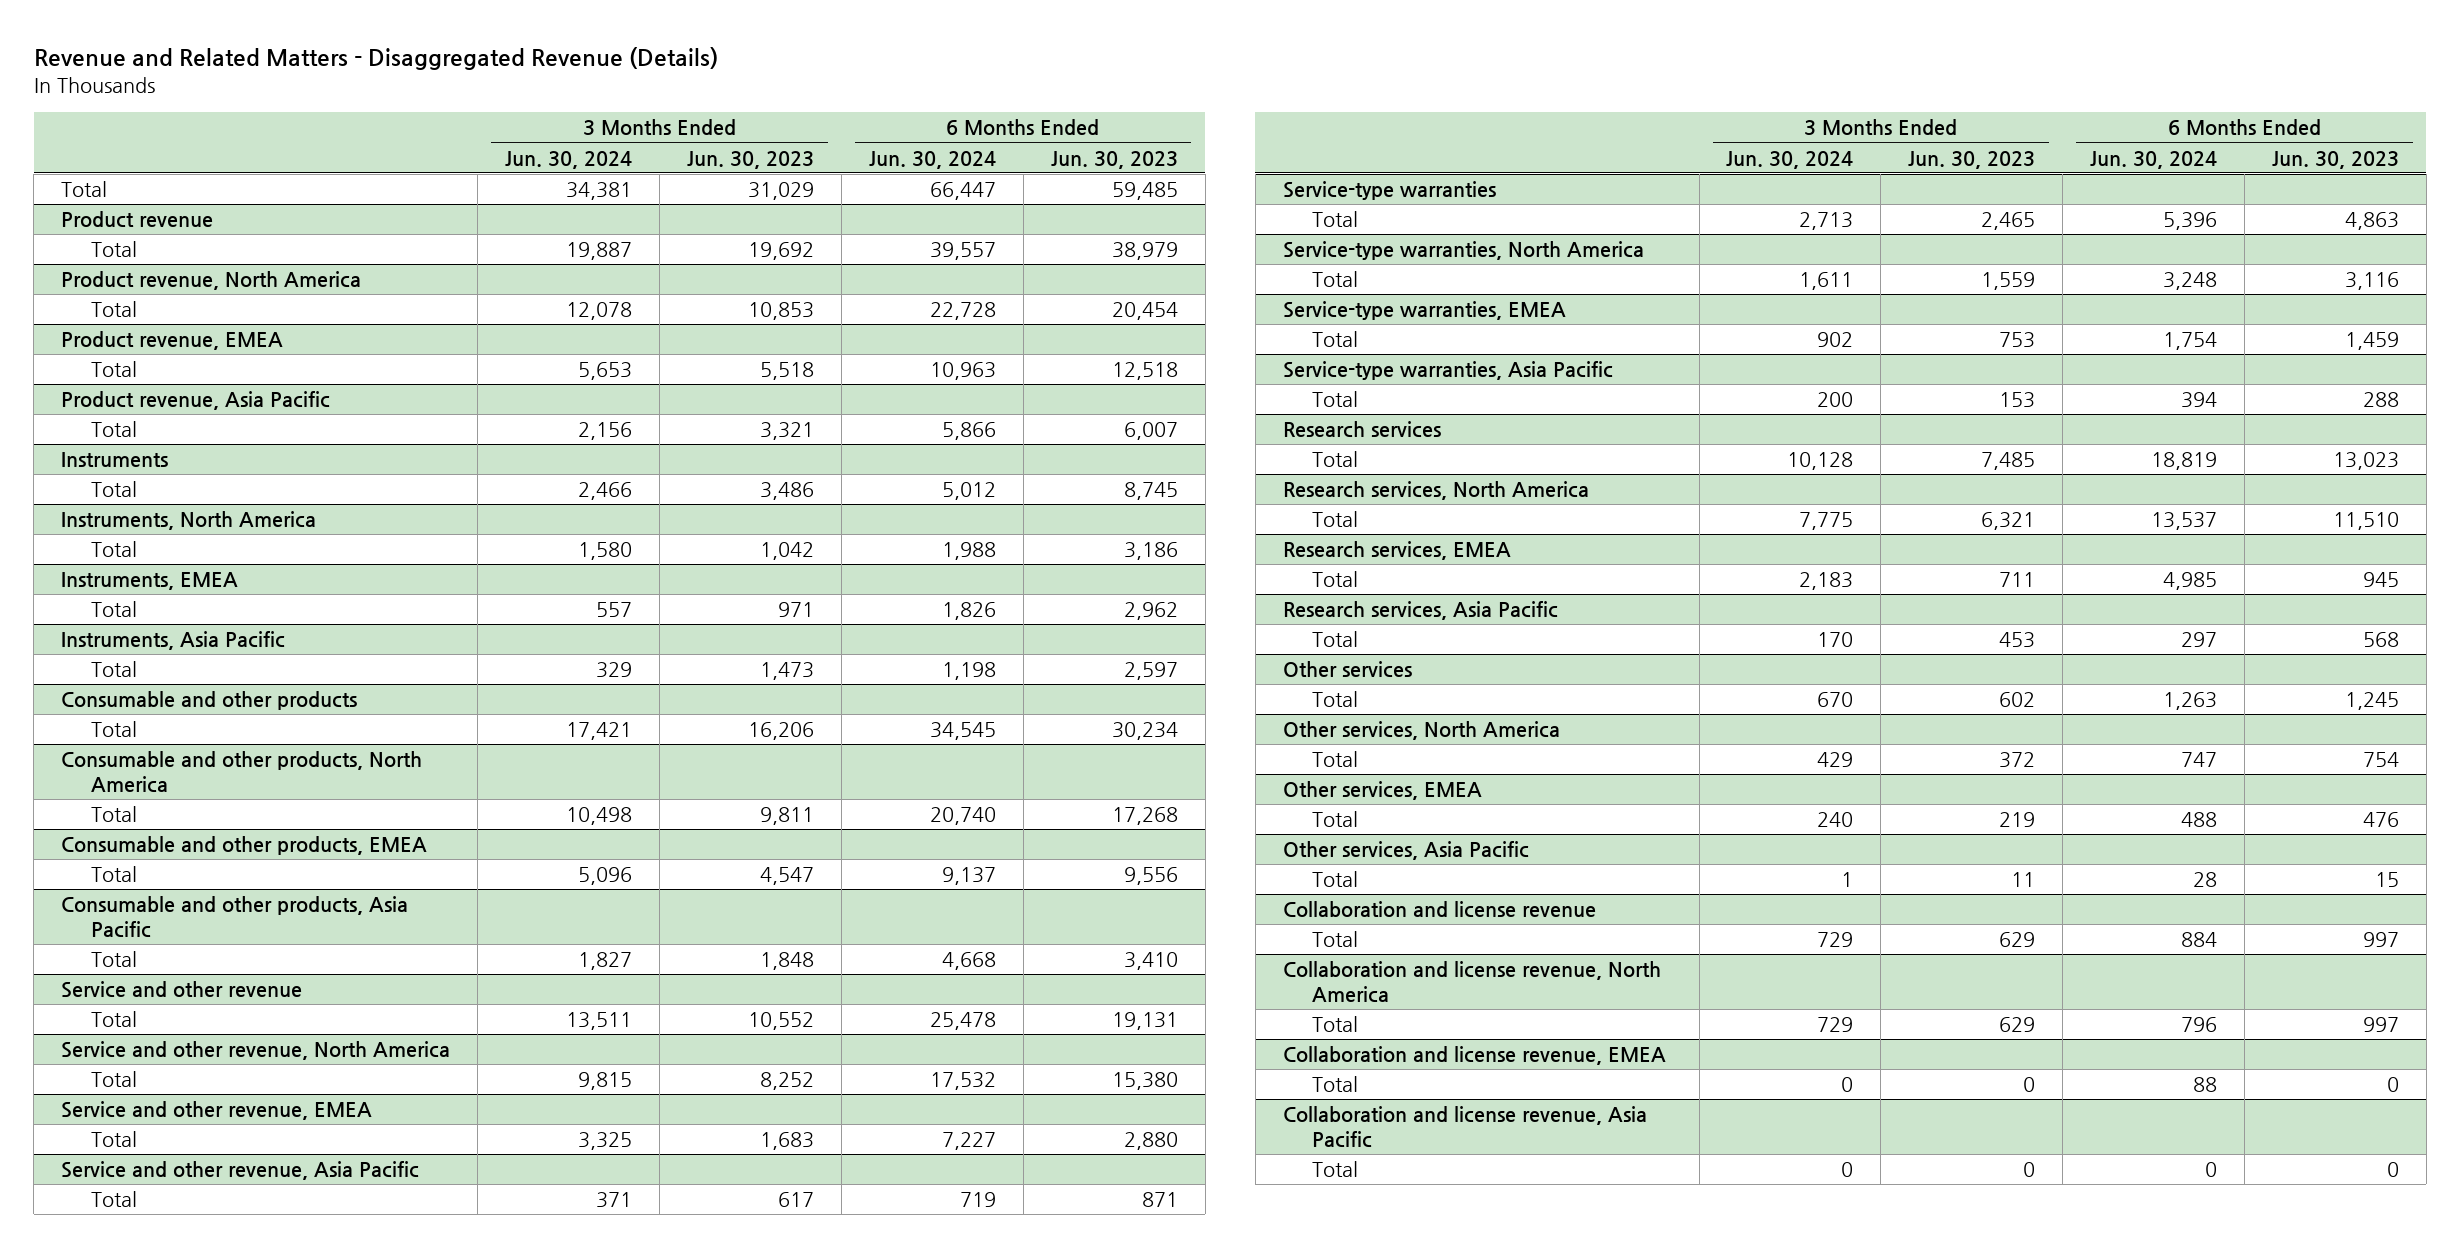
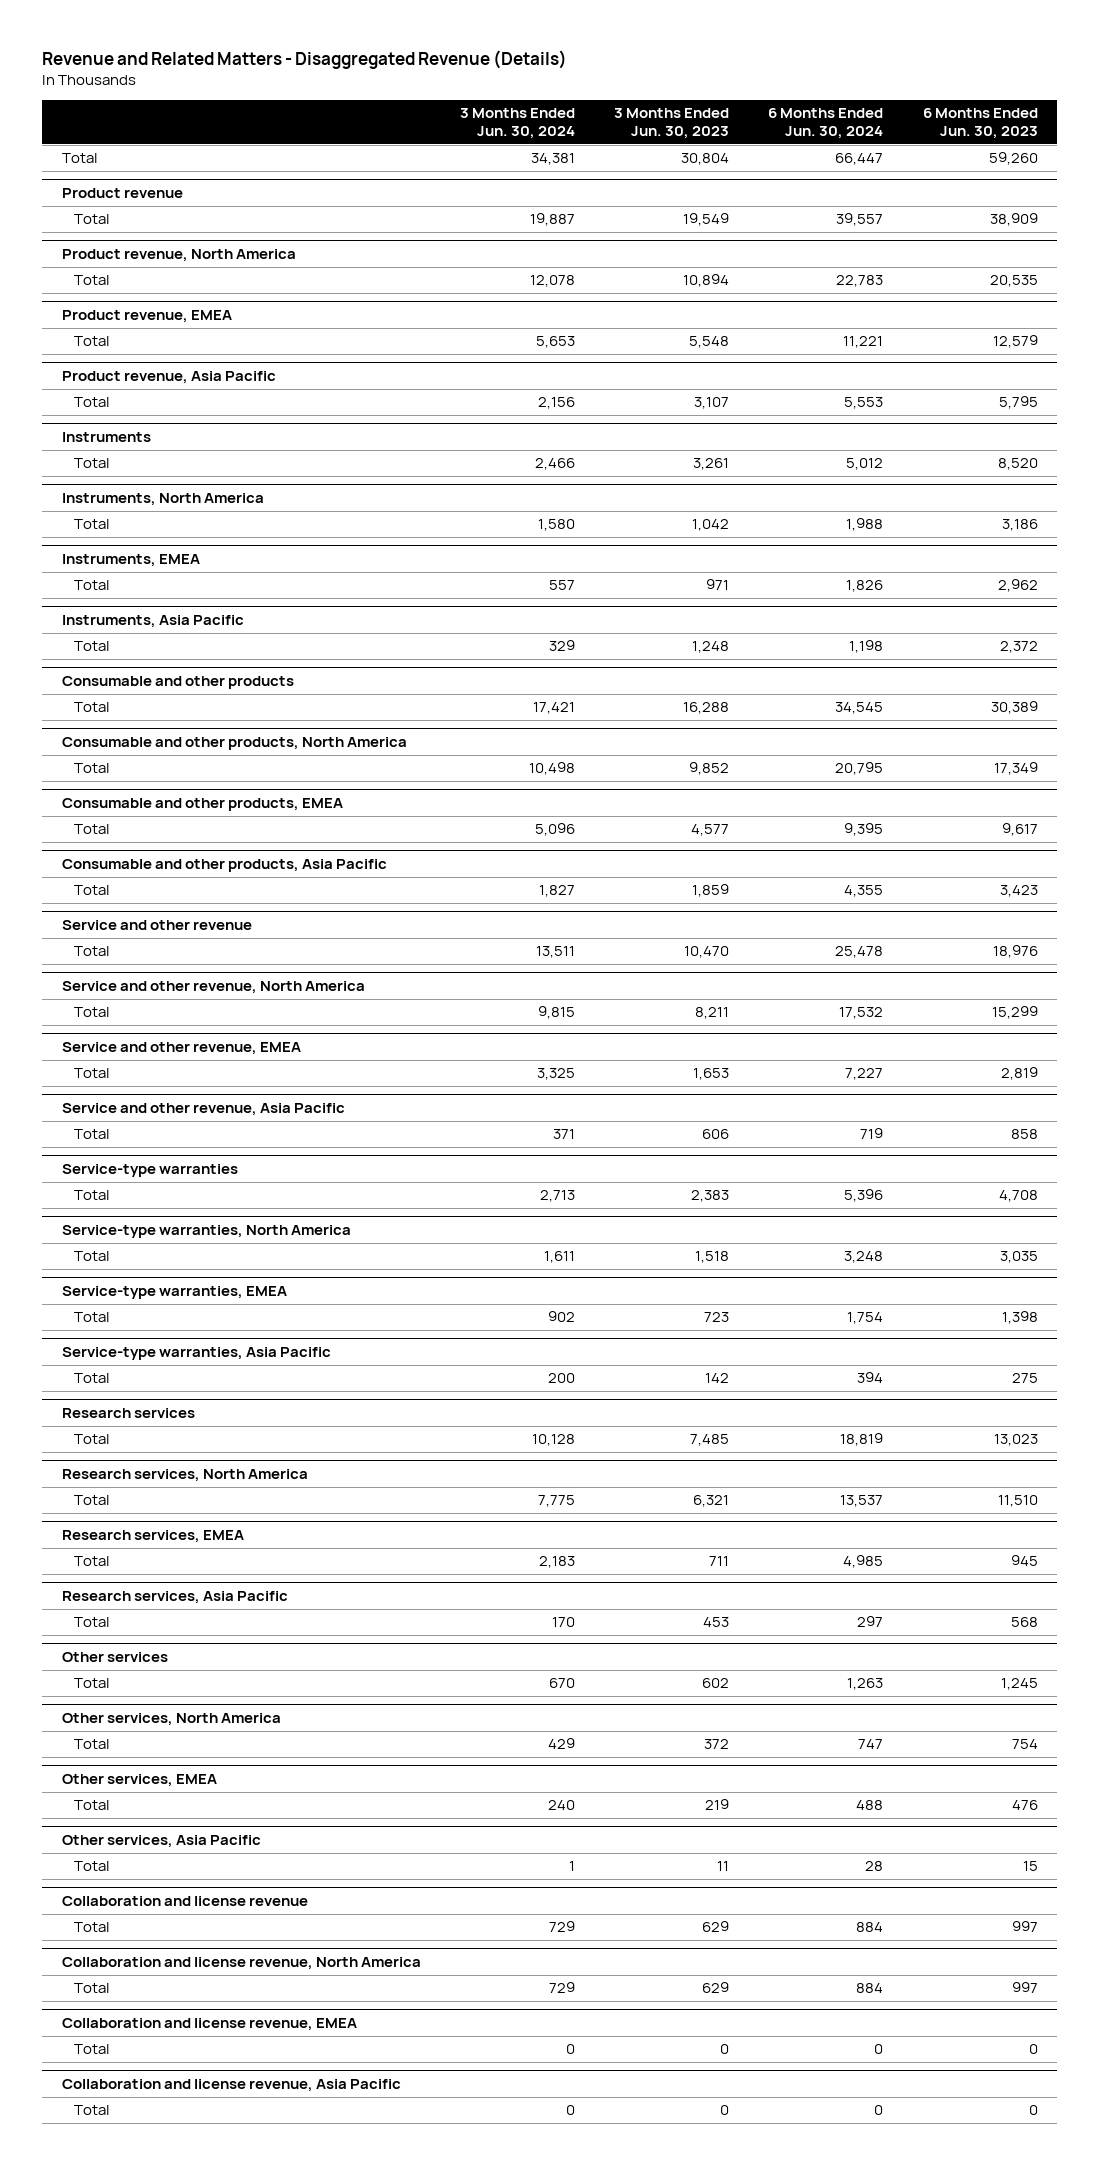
[747,182,814,201] 31,029 -> [681,153,730,166] 30,804
[1111,182,1178,201] 59,485 -> [988,152,1038,166] 59,260
[747,242,814,261] 19,692 -> [683,213,730,227] 19,549
[1111,242,1178,261] 38,979 -> [989,213,1038,227] 38,909
[747,302,814,321] 10,853 -> [683,274,730,288] 10,894
[929,302,996,321] 22,728 -> [836,275,884,288] 22,783
[1111,302,1178,321] 20,454 -> [989,275,1038,288] 20,535
[759,362,814,381] 5,518 -> [689,336,730,349] 5,548
[929,362,996,381] 10,963 -> [843,336,884,349] 11,221
[1111,362,1178,381] 12,518 -> [992,335,1038,349] 12,579
[759,422,814,441] 3,321 -> [694,397,730,410] 3,107
[941,422,996,441] 5,866 -> [844,397,884,410] 5,553
[1123,422,1178,441] 6,007 -> [998,396,1038,410] 5,795
[759,482,814,501] 3,486 -> [693,458,730,471] 3,261
[1123,482,1178,501] 8,745 -> [997,458,1038,471] 8,520
[759,662,814,681] 1,473 -> [692,641,730,654] 1,248
[1123,662,1178,681] 2,597 -> [999,641,1038,654] 2,372
[747,722,814,741] 16,206 -> [683,702,730,715] 16,288
[1111,722,1178,741] 30,234 -> [990,701,1038,715] 30,389
[759,807,814,826] 9,811 -> [689,762,730,776] 9,852
[929,807,996,826] 20,740 -> [835,762,884,776] 20,795
[1111,807,1178,826] 17,268 -> [993,762,1038,776] 17,349
[759,867,814,886] 4,547 -> [691,824,730,837] 4,577
[941,867,996,886] 9,137 -> [844,823,884,837] 9,395
[1123,867,1178,886] 9,556 -> [1001,823,1038,837] 9,617
[759,952,814,971] 1,848 -> [692,884,730,898] 1,859
[941,952,996,971] 4,668 -> [844,885,884,898] 4,355
[1123,952,1178,971] 3,410 -> [999,885,1038,898] 3,423
[747,1012,814,1031] 10,552 -> [684,946,730,959] 10,470
[1111,1012,1178,1031] 19,131 -> [992,945,1038,959] 18,976
[759,1072,814,1091] 8,252 -> [695,1007,730,1020] 8,211
[1111,1072,1178,1091] 15,380 -> [991,1006,1038,1020] 15,299
[759,1132,814,1151] 1,683 -> [693,1068,730,1081] 1,653
[1123,1132,1178,1151] 2,880 -> [1000,1067,1038,1081] 2,819
[777,1192,814,1208] 617 -> [702,1129,730,1140] 606
[1141,1192,1178,1208] 871 -> [1010,1129,1038,1140] 858
[1981,212,2036,231] 2,465 -> [691,1190,730,1203] 2,383
[2344,212,2399,231] 4,863 -> [998,1190,1038,1203] 4,708
[1981,272,2036,291] 1,559 -> [695,1251,730,1264] 1,518
[2344,272,2399,291] 3,116 -> [999,1251,1038,1264] 3,035
[1999,332,2036,349] 753 -> [704,1312,730,1323] 723
[2344,332,2399,351] 1,459 -> [1001,1311,1038,1325] 1,398
[1999,392,2036,409] 153 -> [705,1373,730,1384] 142
[2362,392,2399,408] 288 -> [1011,1373,1038,1384] 275
[2181,1017,2218,1033] 796 -> [856,1983,884,1994] 884
[2193,1077,2218,1093] 88 -> [874,2044,884,2055] 0

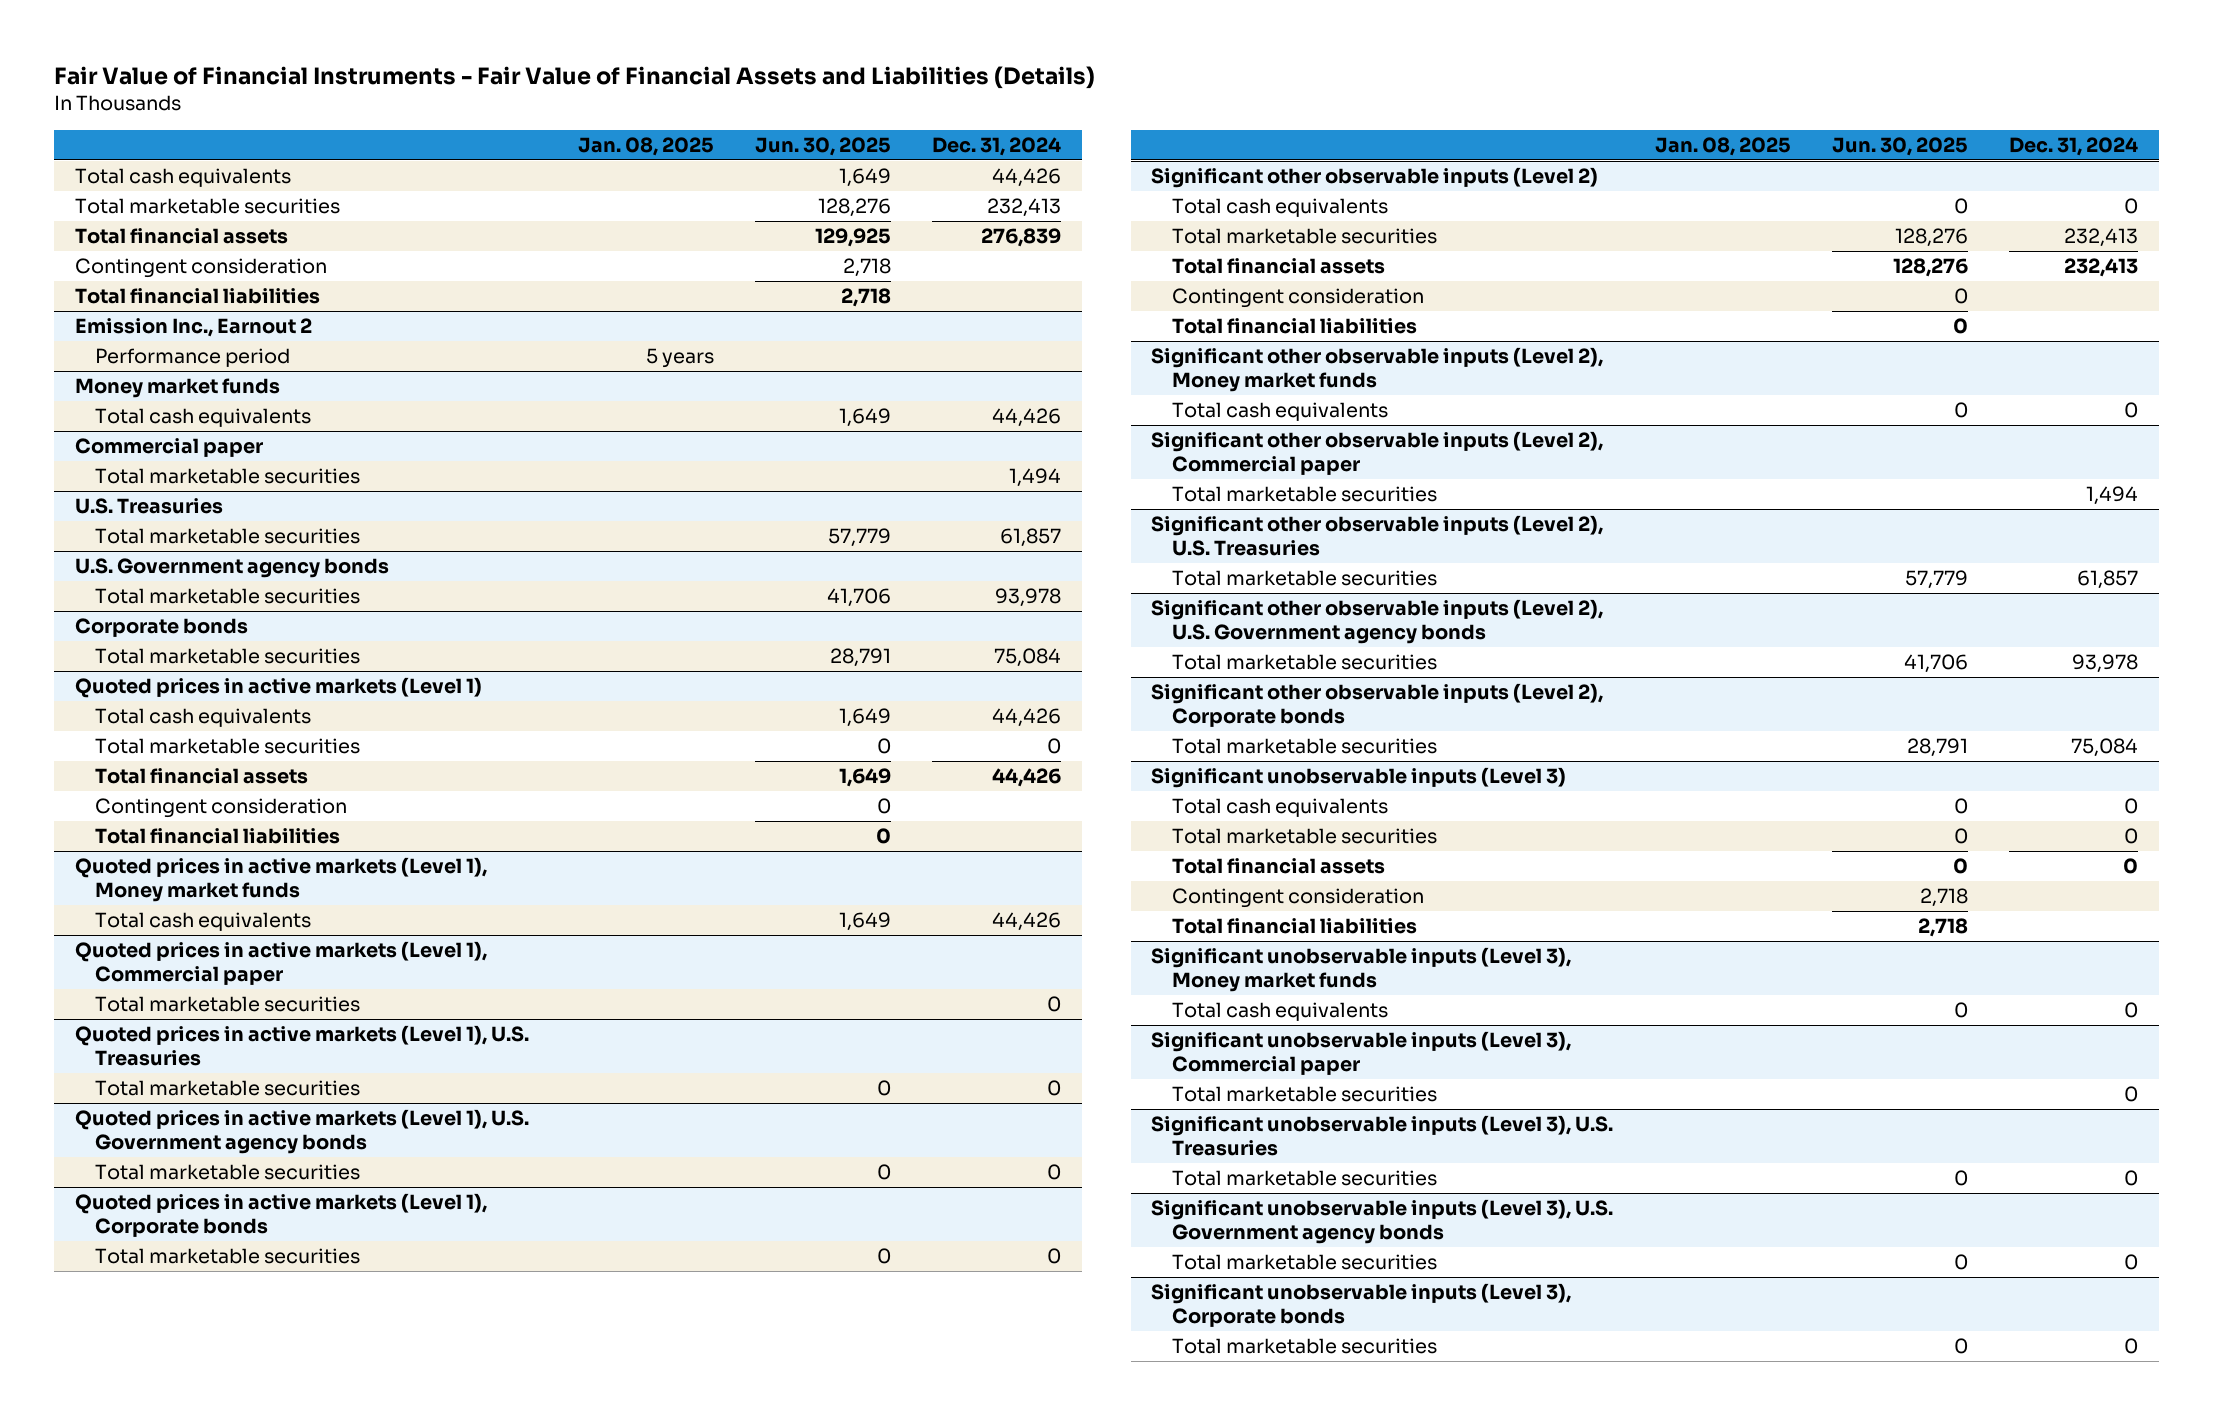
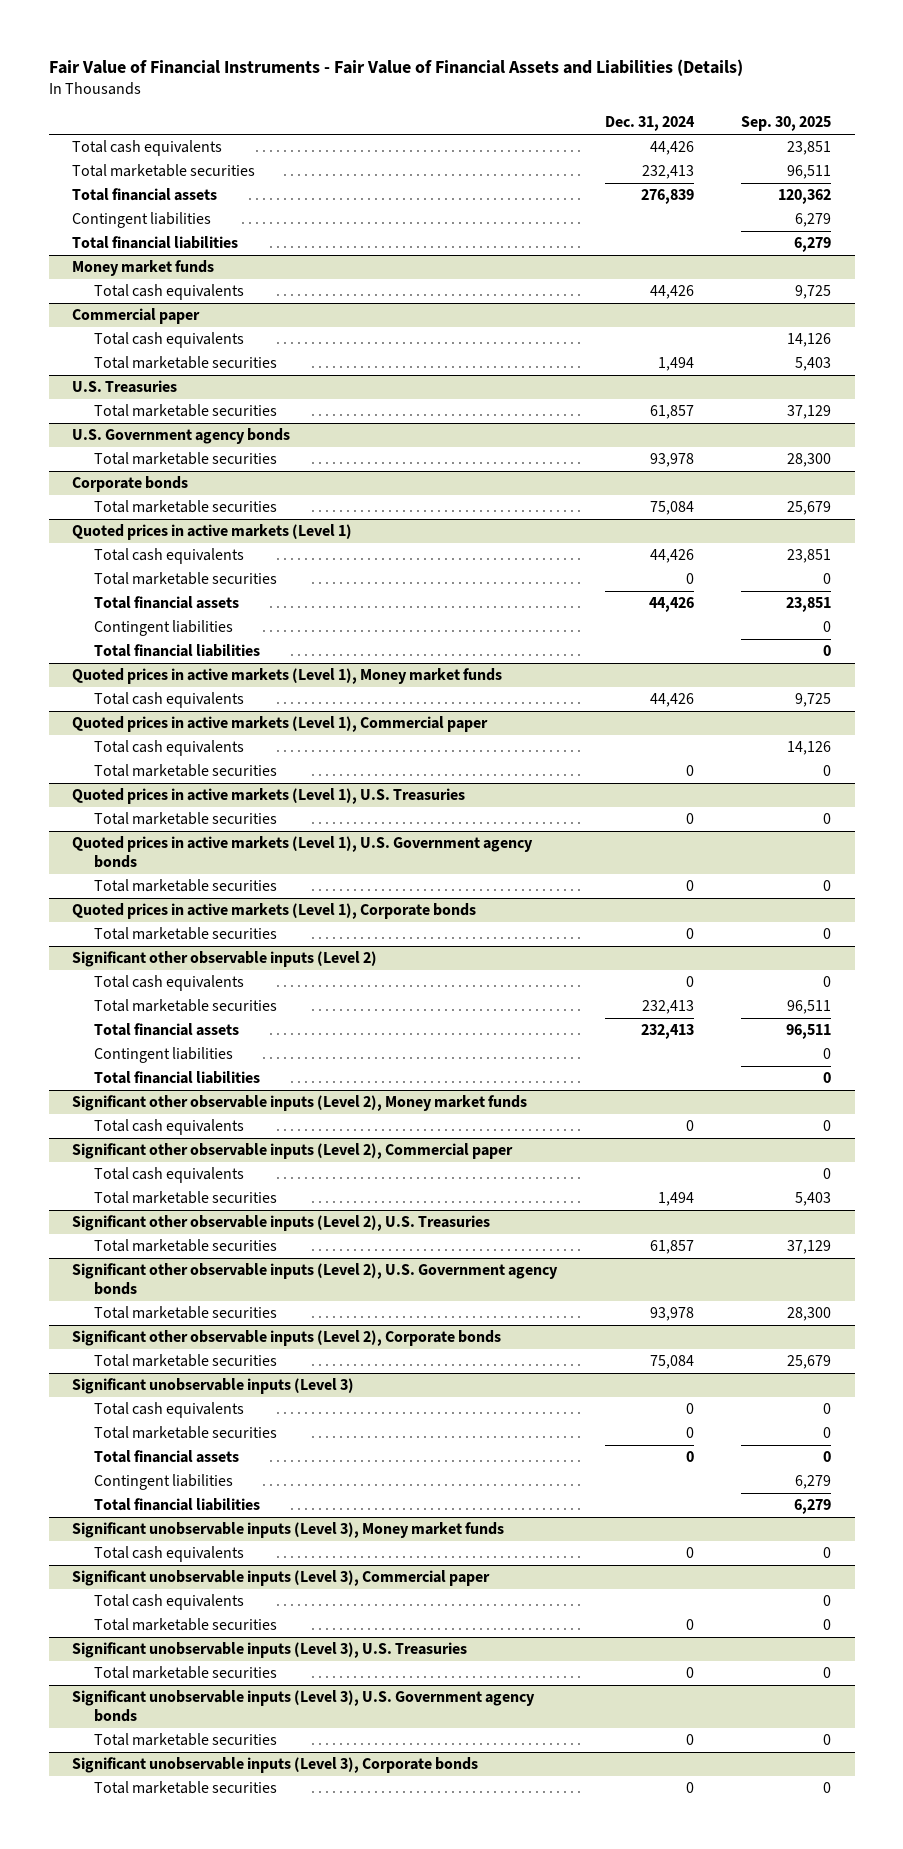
[577,136,714,156] Jan. 08, 2025 -> none
[755,136,892,156] Jun. 30, 2025 -> none
none -> [740,116,831,132] Sep. 30, 2025
[74,257,327,278] Contingent consideration -> [72,212,212,229] Contingent liabilities
[74,317,312,337] Emission Inc., Earnout 2 -> none
[95,347,291,367] Performance period -> none
none -> [94,332,245,349] Total cash equivalents
[95,797,348,818] Contingent consideration -> [94,620,234,637] Contingent liabilities
none -> [94,740,245,757] Total cash equivalents
[1172,287,1425,308] Contingent consideration -> [94,1047,234,1064] Contingent liabilities
none -> [94,1167,245,1184] Total cash equivalents
[1172,887,1425,908] Contingent consideration -> [94,1474,234,1491] Contingent liabilities
none -> [94,1594,245,1611] Total cash equivalents

